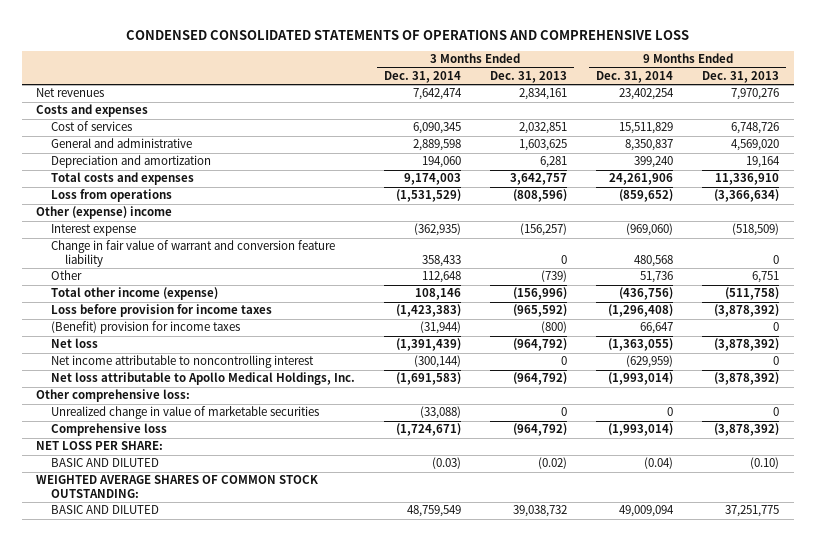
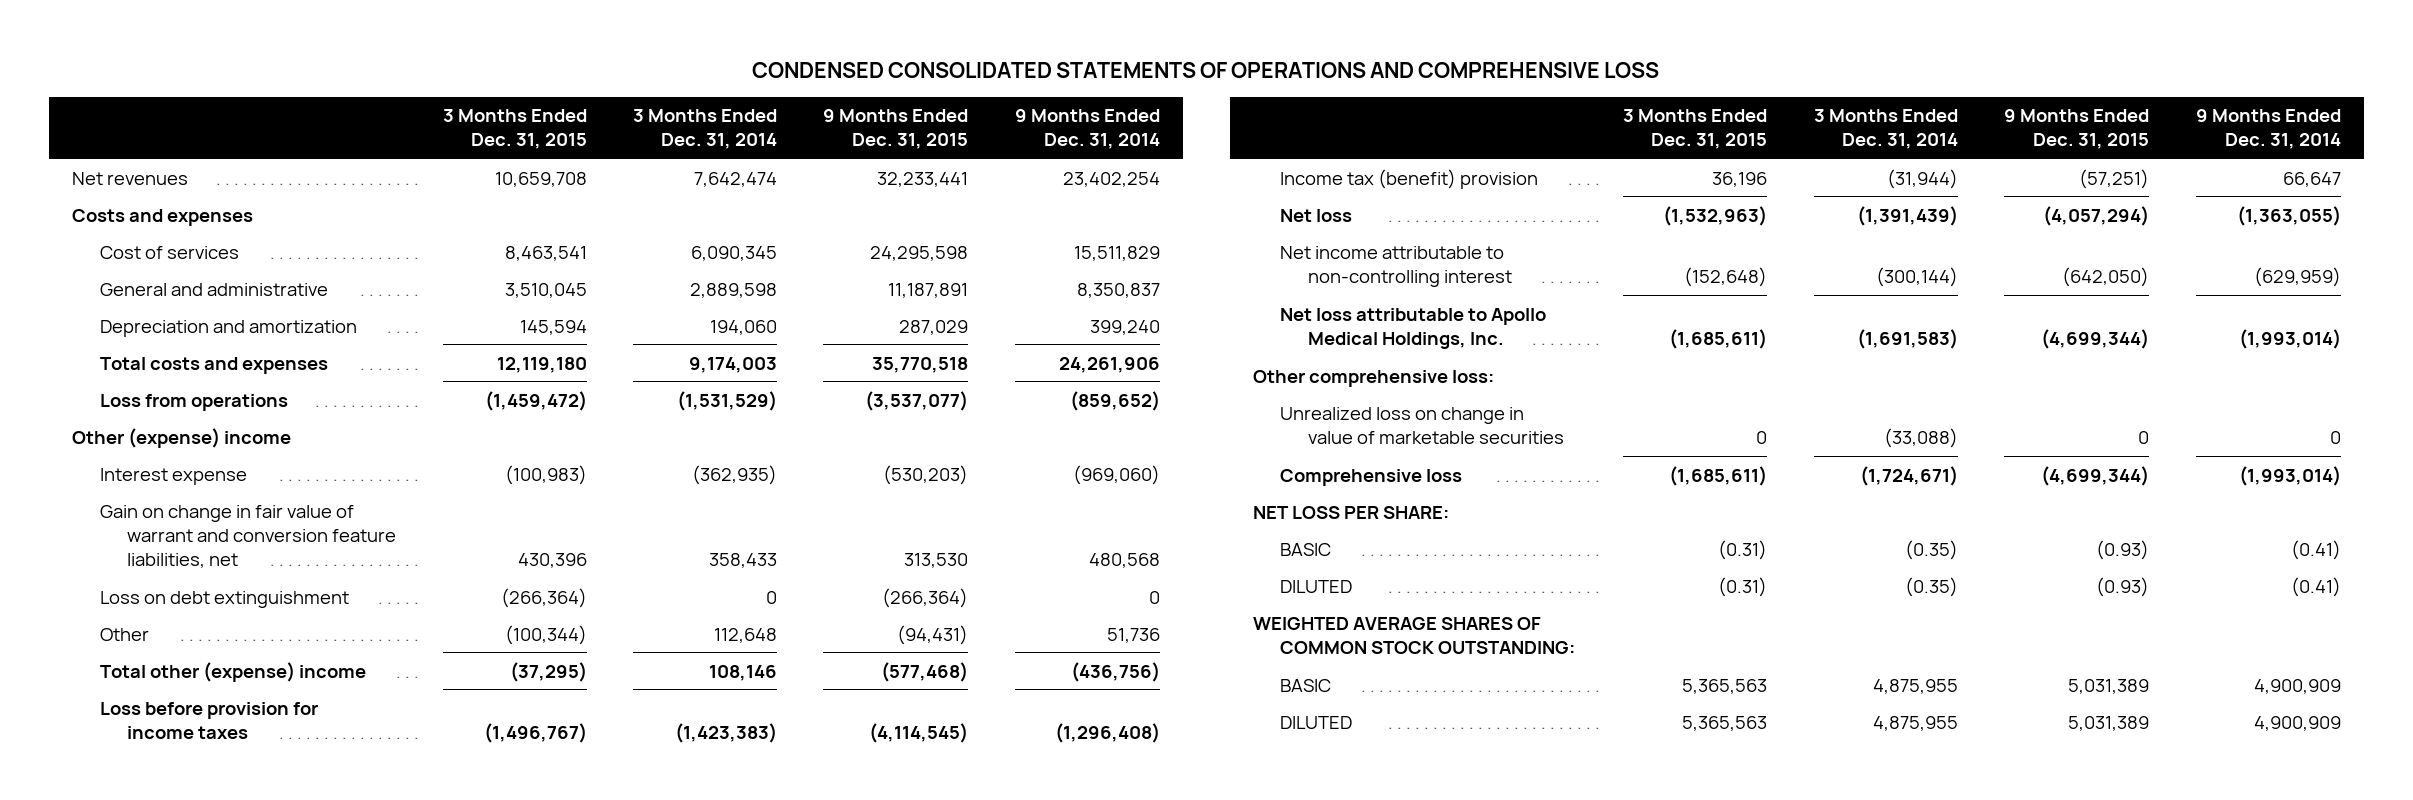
[489,70,567,83] Dec. 31, 2013 -> none
[702,70,780,83] Dec. 31, 2013 -> none
none -> [442,109,587,150] 3 Months Ended Dec. 31, 2015
none -> [823,109,969,150] 9 Months Ended Dec. 31, 2015
[50,240,335,267] Change in fair value of warrant and conversion feature liability -> [99,504,397,568] Gain on change in fair value of warrant and conversion feature liabilities, net
none -> [99,590,349,608] Loss on debt extinguishment
[50,287,218,301] Total other income (expense) -> [99,661,366,682] Total other (expense) income
[50,321,240,335] (Benefit) provision for income taxes -> [1280,168,1539,189] Income tax (benefit) provision
[50,355,314,369] Net income attributable to noncontrolling interest -> [1280,245,1512,287] Net income attributable to non-controlling interest
[50,406,319,420] Unrealized change in value of marketable securities -> [1280,406,1564,444] Unrealized loss on change in value of marketable securities
[50,458,159,468] BASIC AND DILUTED -> none
none -> [1280,542,1332,556] BASIC
none -> [1280,579,1353,593] DILUTED
[50,505,159,515] BASIC AND DILUTED -> none
none -> [1280,678,1332,692] BASIC
none -> [1280,715,1353,729] DILUTED

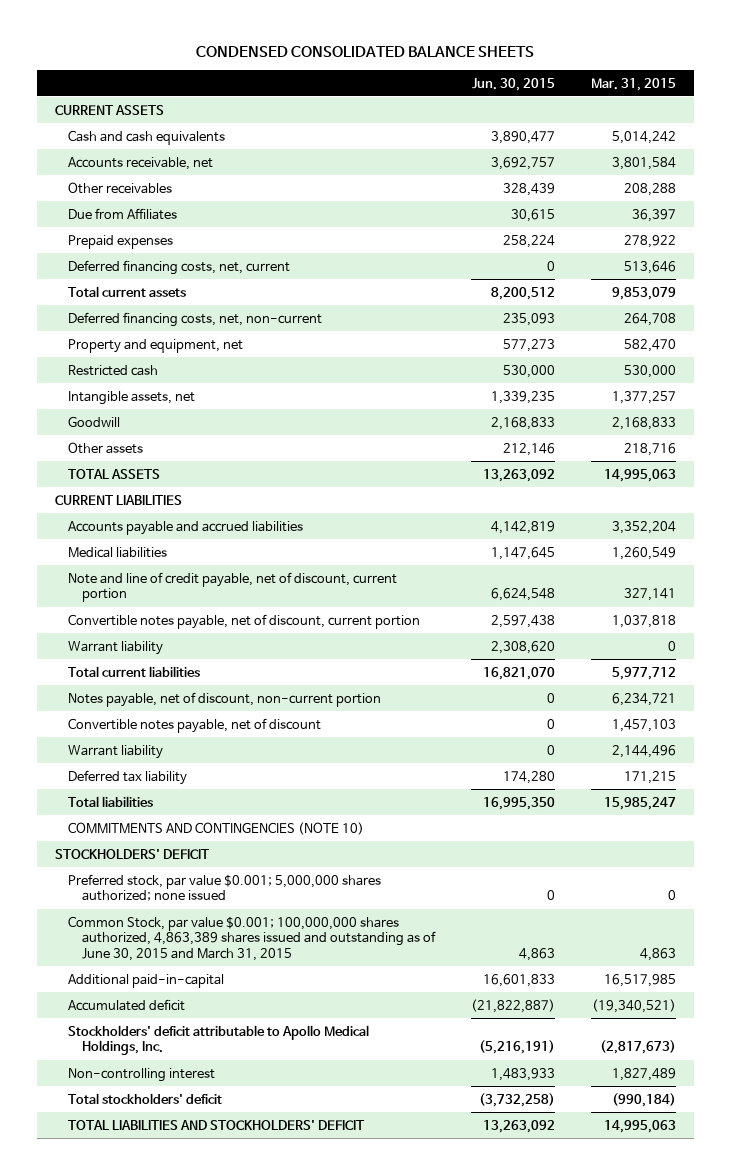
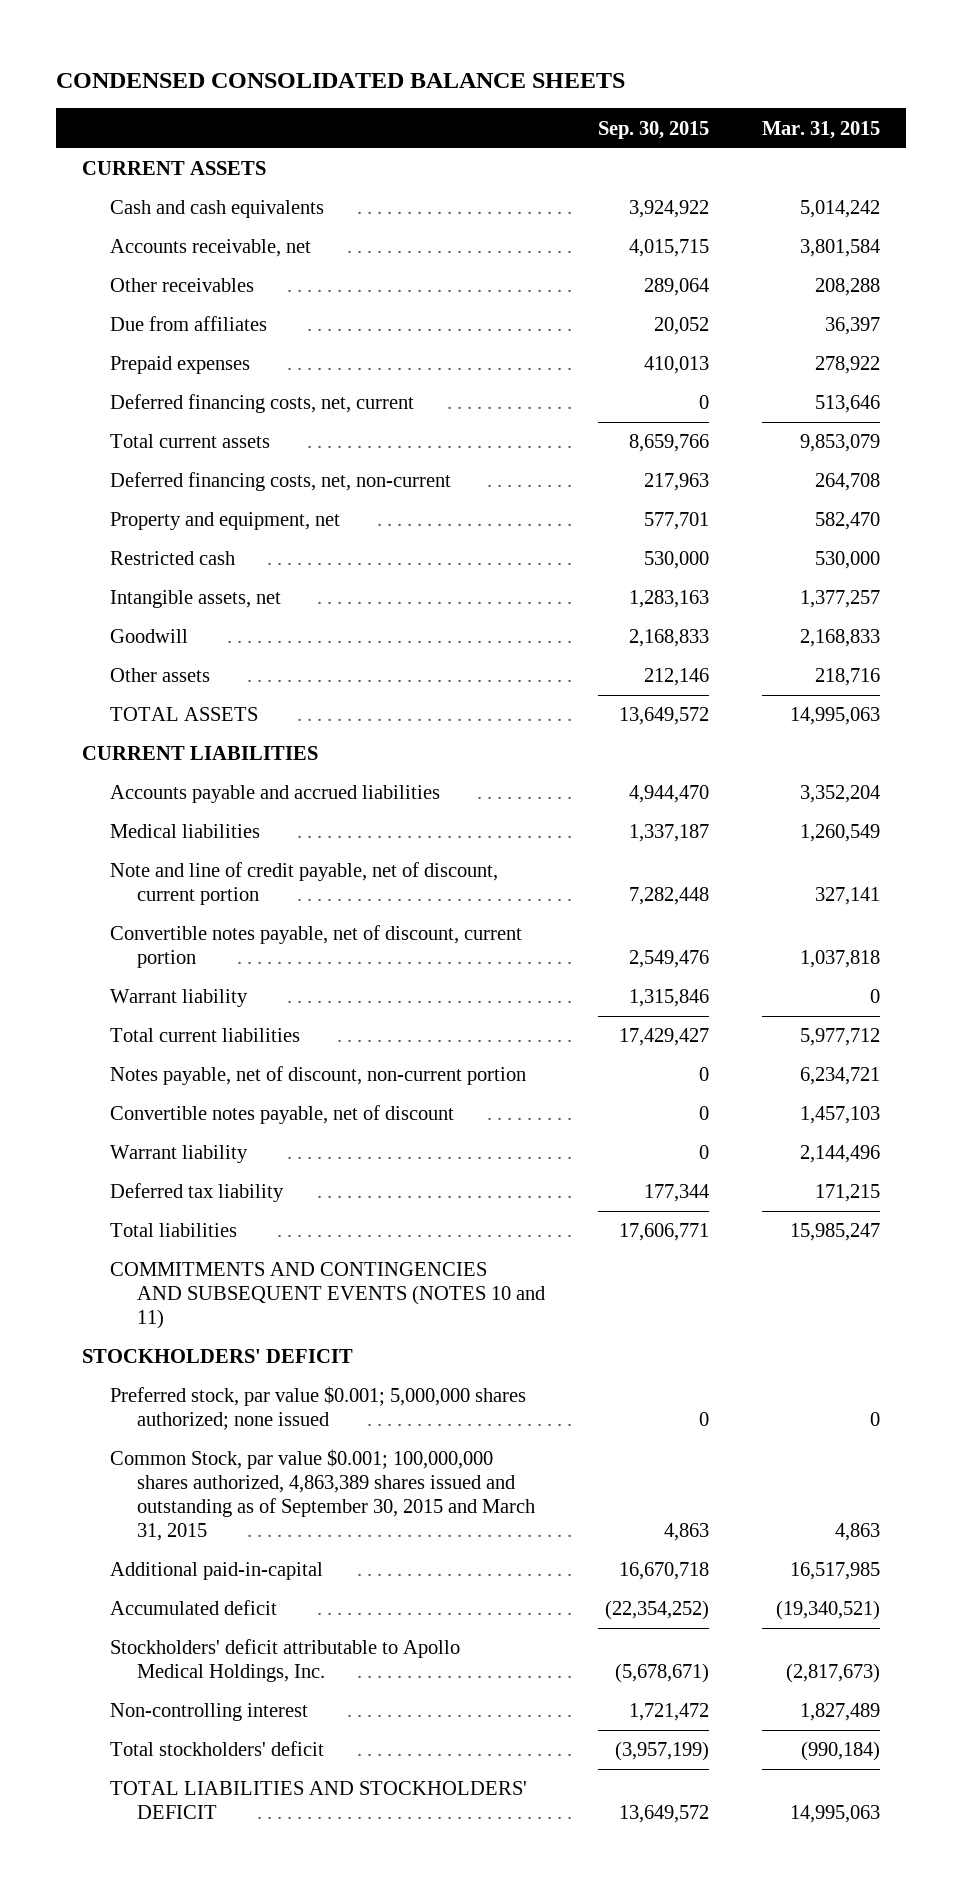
[471,77,555,91] Jun. 30, 2015 -> none
none -> [597,120,709,139] Sep. 30, 2015
[68,207,178,220] Due from Affiliates -> [109,316,267,332] Due from affiliates
[68,821,365,835] COMMITMENTS AND CONTINGENCIES (NOTE 10) -> [109,1262,546,1330] COMMITMENTS AND CONTINGENCIES AND SUBSEQUENT EVENTS (NOTES 10 and 11)
[68,915,436,962] Common Stock, par value $0.001; 100,000,000 shares authorized, 4,863,389 shares issued and outstanding as of June 30, 2015 and March 31, 2015 -> [109,1449,536,1542] Common Stock, par value $0.001; 100,000,000 shares authorized, 4,863,389 shares issued and outstanding as of September 30, 2015 and March 31, 2015

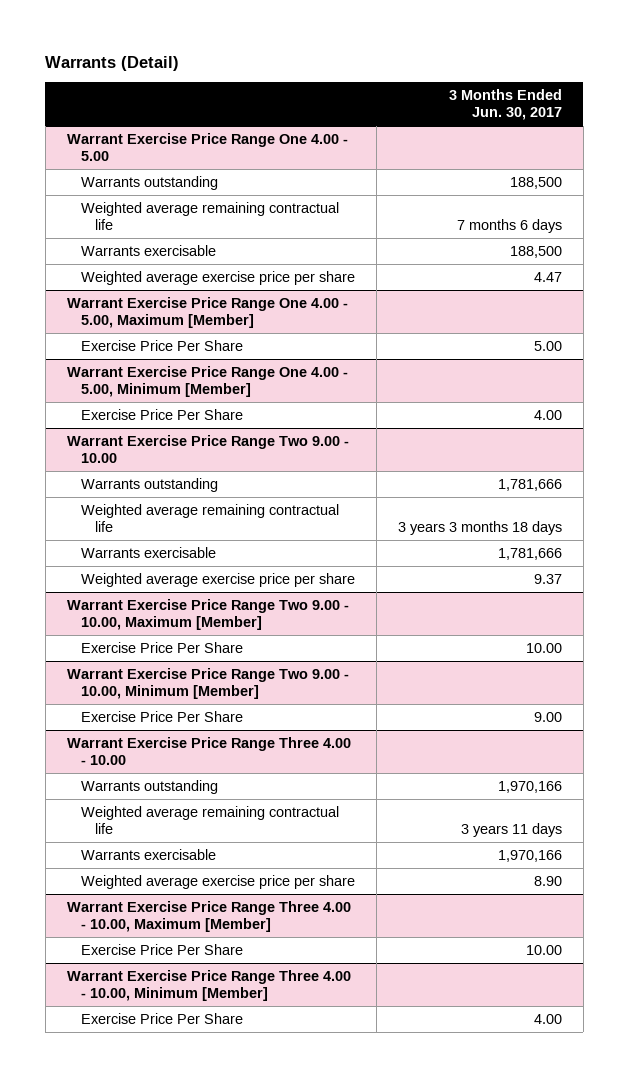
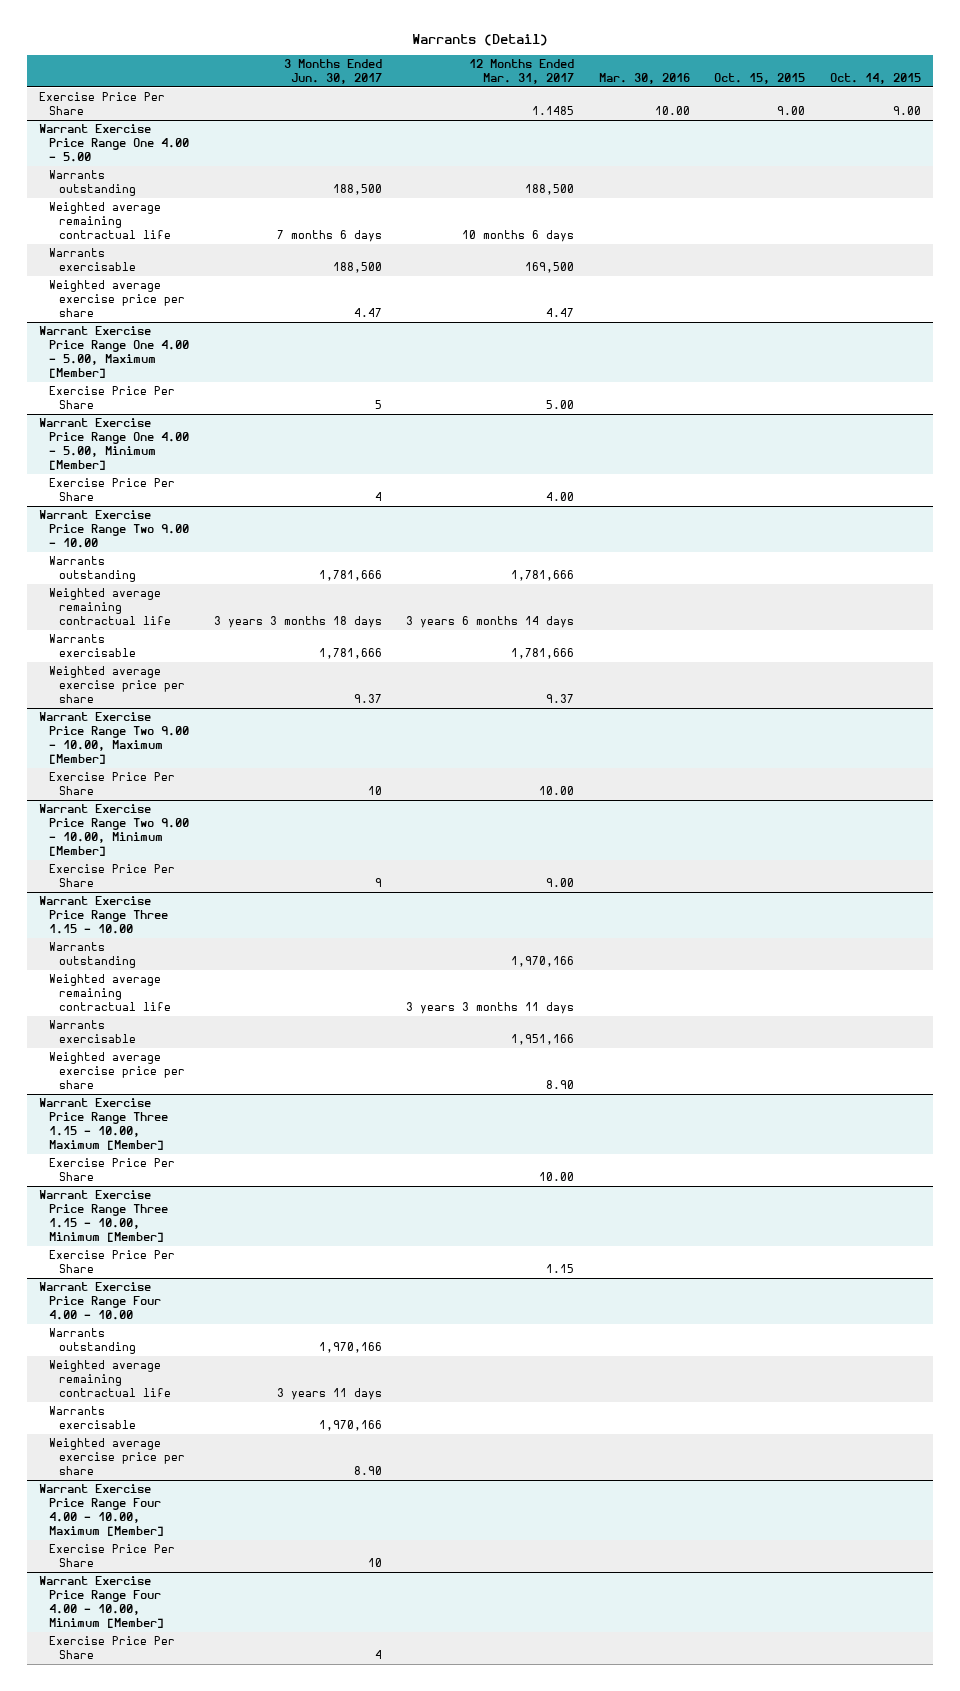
none -> [469,59,575,84] 12 Months Ended Mar. 31, 2017
none -> [598,72,690,84] Mar. 30, 2016
none -> [714,72,806,84] Oct. 15, 2015
none -> [830,72,922,84] Oct. 14, 2015
none -> [38,92,165,116] Exercise Price Per Share
[533,340,562,351] 5.00 -> [374,400,382,410] 5
[533,409,562,420] 4.00 -> [374,492,382,502] 4
[525,642,562,653] 10.00 -> [367,786,382,796] 10
[533,711,562,722] 9.00 -> [374,878,382,888] 9
[66,736,351,766] Warrant Exercise Price Range Three 4.00 - 10.00 -> [38,896,169,934] Warrant Exercise Price Range Three 1.15 - 10.00
none -> [49,942,137,969] Warrants outstanding
none -> [49,974,172,1011] Weighted average remaining contractual life
none -> [49,1020,137,1044] Warrants exercisable
none -> [49,1052,186,1089] Weighted average exercise price per share
none -> [38,1098,169,1150] Warrant Exercise Price Range Three 1.15 - 10.00, Maximum [Member]
none -> [49,1158,176,1182] Exercise Price Per Share
none -> [38,1190,169,1242] Warrant Exercise Price Range Three 1.15 - 10.00, Minimum [Member]
none -> [49,1250,176,1274] Exercise Price Per Share
none -> [38,1282,162,1320] Warrant Exercise Price Range Four 4.00 - 10.00
[66,900,351,933] Warrant Exercise Price Range Three 4.00 - 10.00, Maximum [Member] -> [38,1484,165,1536] Warrant Exercise Price Range Four 4.00 - 10.00, Maximum [Member]
[525,944,562,955] 10.00 -> [367,1558,382,1568] 10
[66,969,351,1002] Warrant Exercise Price Range Three 4.00 - 10.00, Minimum [Member] -> [38,1576,165,1628] Warrant Exercise Price Range Four 4.00 - 10.00, Minimum [Member]
[533,1013,562,1024] 4.00 -> [374,1650,382,1660] 4

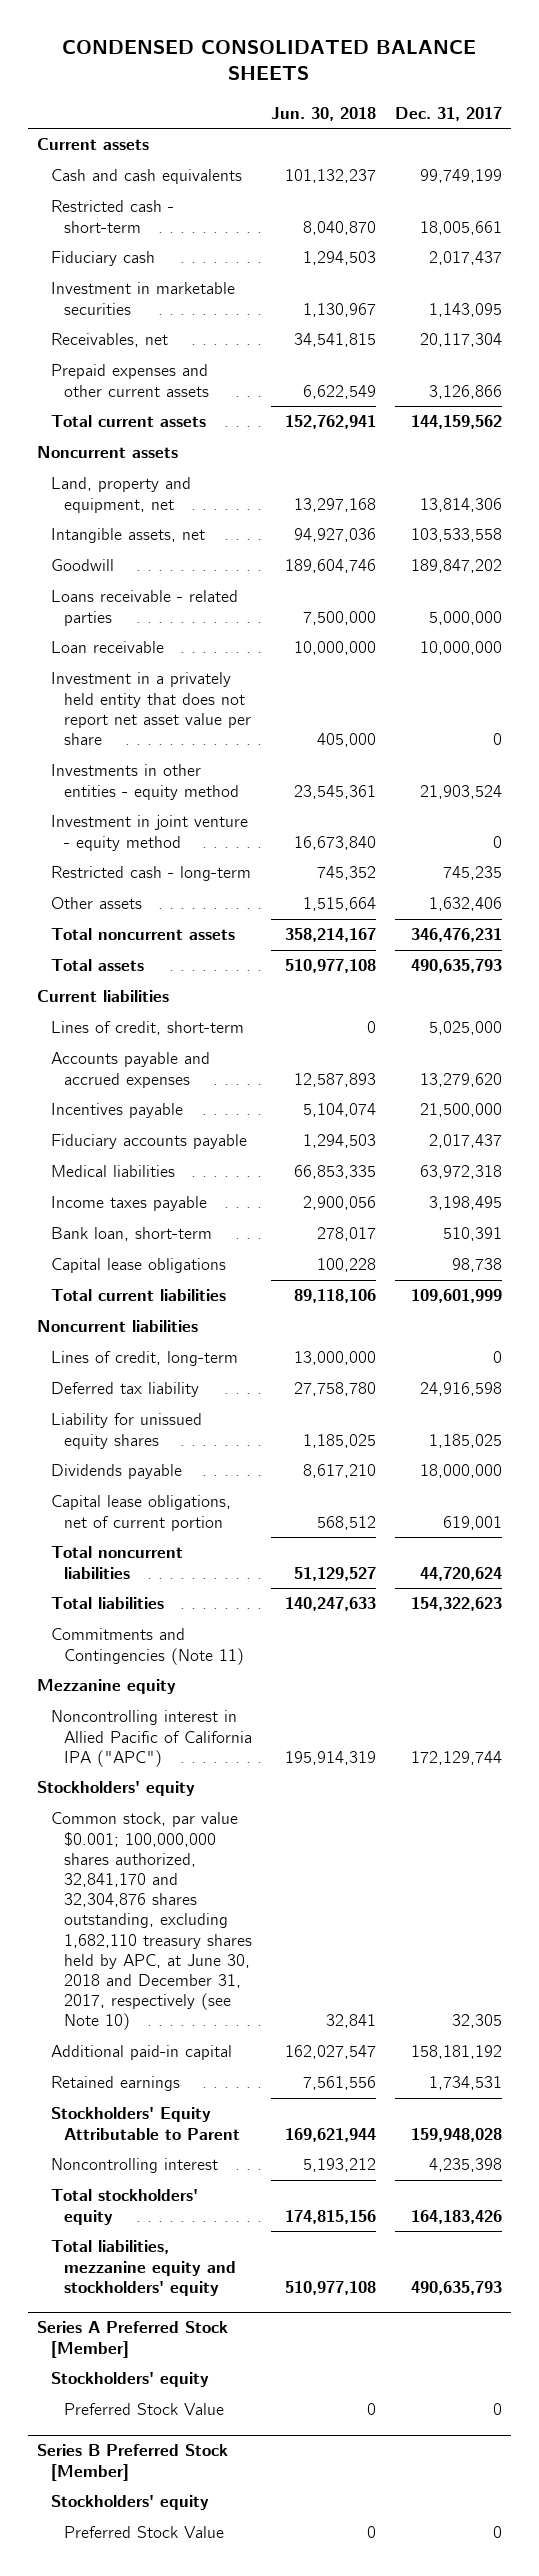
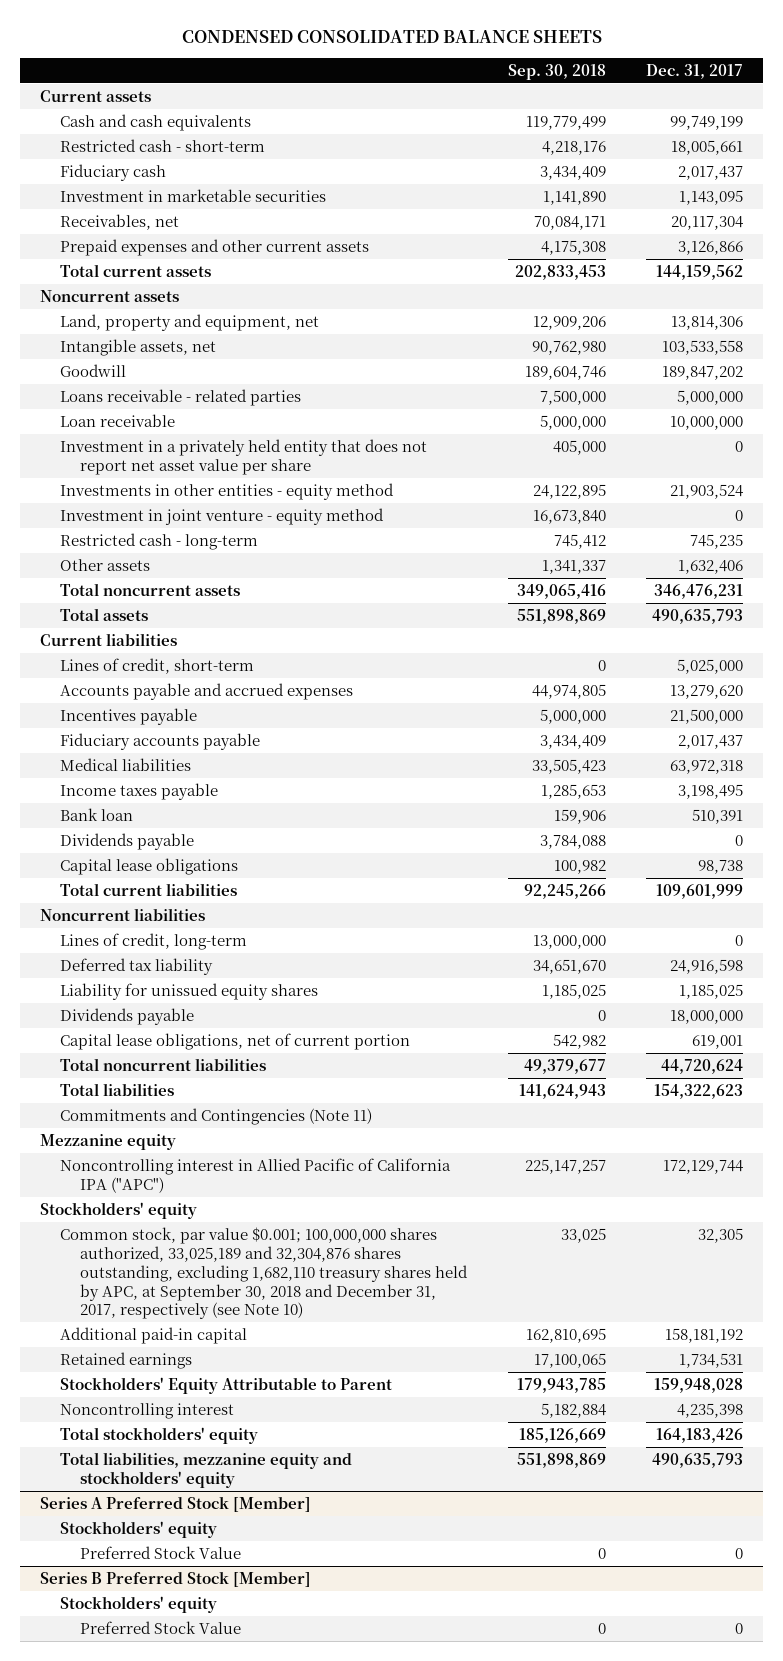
[270,106,376,121] Jun. 30, 2018 -> none
none -> [507,63,606,80] Sep. 30, 2018
[50,1227,212,1242] Bank loan, short-term -> [60,807,134,821] Bank loan
none -> [60,832,195,850] Dividends payable
[50,1812,253,2031] Common stock, par value $0.001; 100,000,000 shares authorized, 32,841,170 and 32,304,876 shares outstanding, excluding 1,682,110 treasury shares held by APC, at June 30, 2018 and December 31, 2017, respectively (see Note 10) -> [60,1226,469,1320] Common stock, par value $0.001; 100,000,000 shares authorized, 33,025,189 and 32,304,876 shares outstanding, excluding 1,682,110 treasury shares held by APC, at September 30, 2018 and December 31, 2017, respectively (see Note 10)

